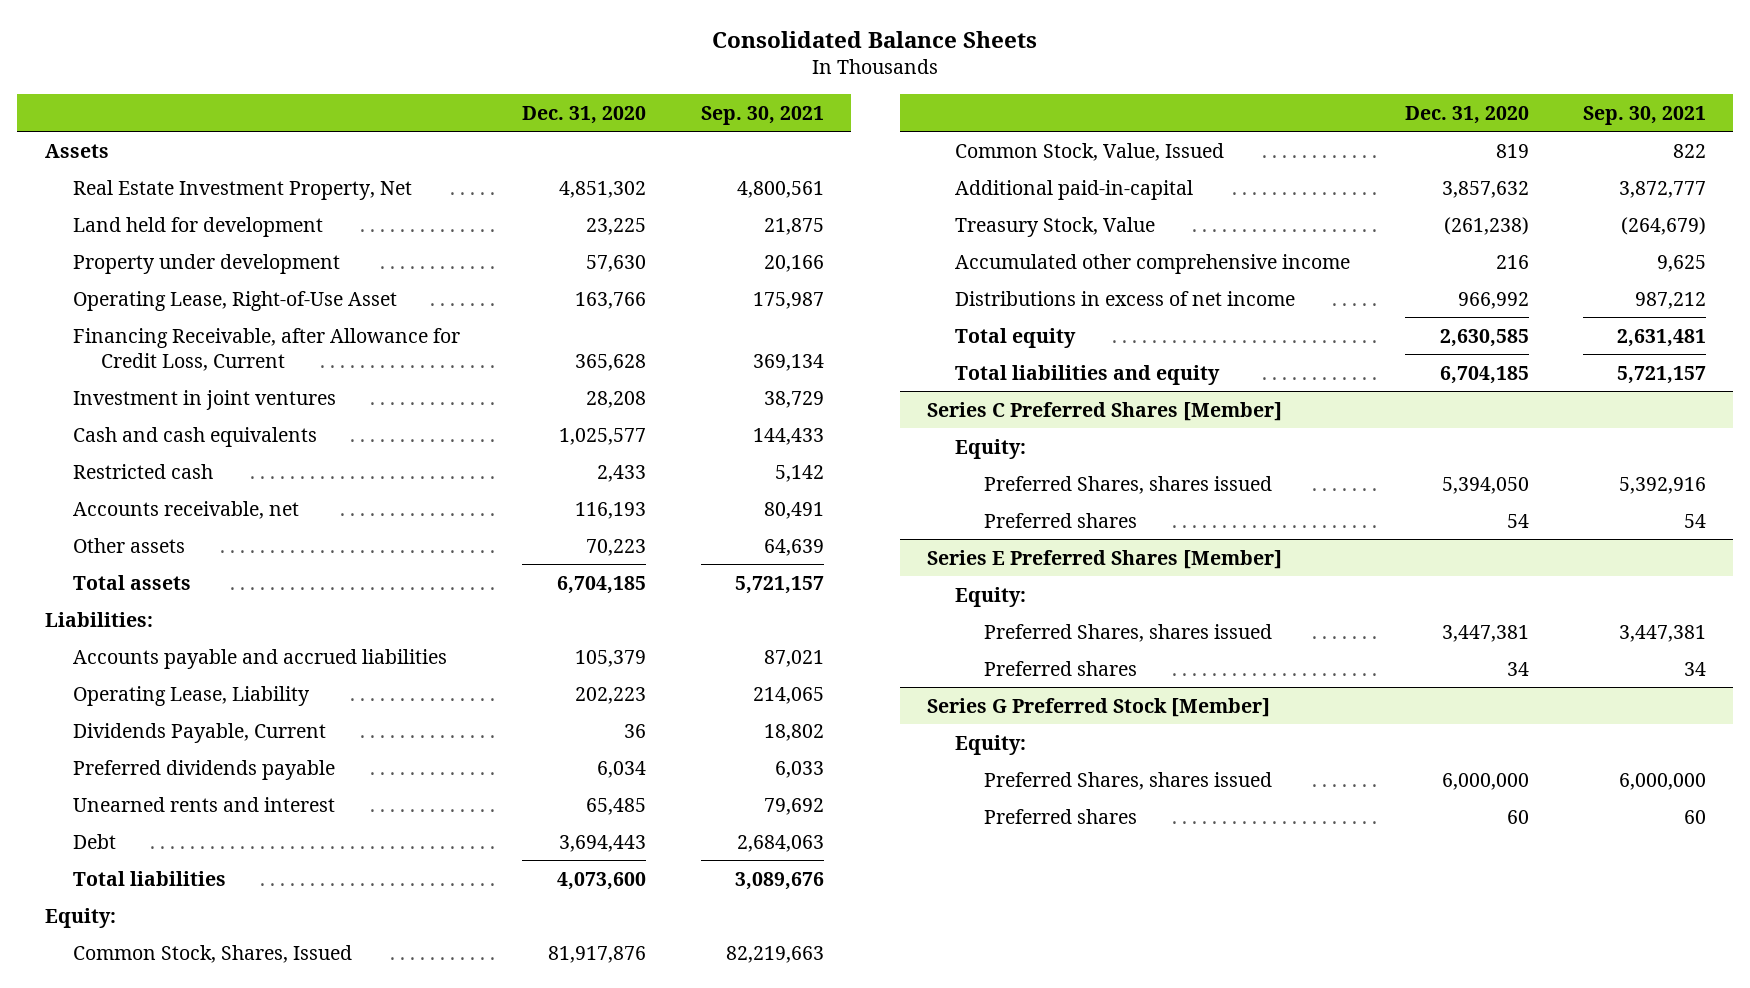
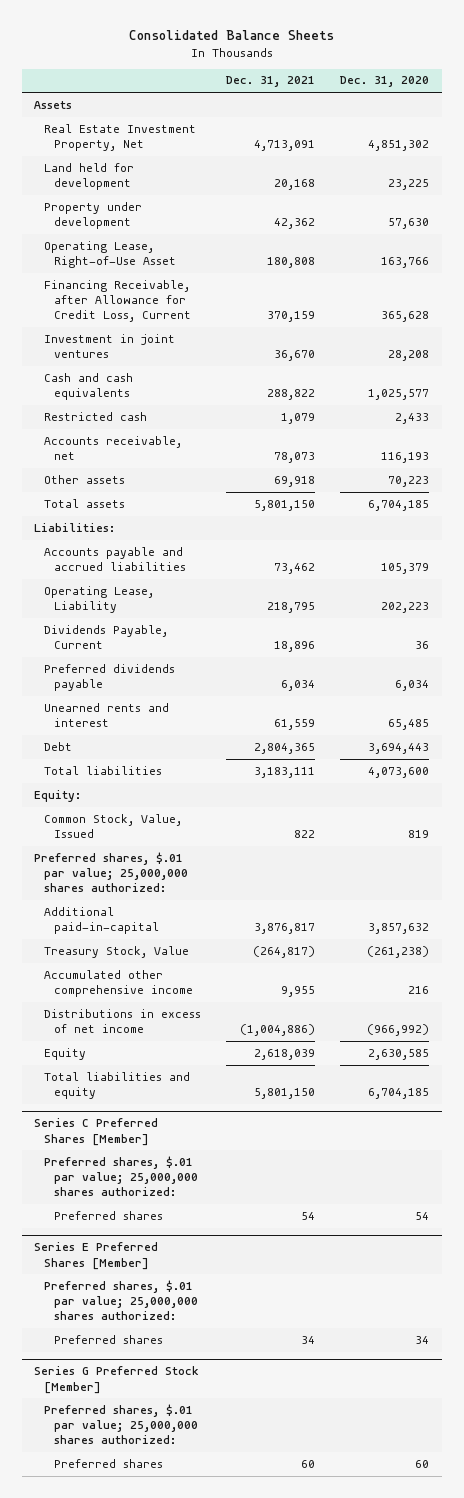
[700,105,824,125] Sep. 30, 2021 -> none
none -> [226,76,316,88] Dec. 31, 2021
[72,944,352,963] Common Stock, Shares, Issued -> none
none -> [34,851,189,893] Preferred shares, $.01 par value; 25,000,000 shares authorized:
[1457,291,1529,309] 966,992 -> [367,1024,430,1037] (966,992)
[955,327,1077,348] Total equity -> [44,1047,87,1060] Equity
[955,438,1027,459] Equity: -> none
[983,475,1272,494] Preferred Shares, shares issued -> none
none -> [44,1155,198,1197] Preferred shares, $.01 par value; 25,000,000 shares authorized:
[955,586,1027,607] Equity: -> none
[983,623,1272,642] Preferred Shares, shares issued -> none
none -> [44,1279,198,1321] Preferred shares, $.01 par value; 25,000,000 shares authorized:
[955,734,1027,755] Equity: -> none
[983,771,1272,790] Preferred Shares, shares issued -> none
none -> [44,1403,198,1445] Preferred shares, $.01 par value; 25,000,000 shares authorized:

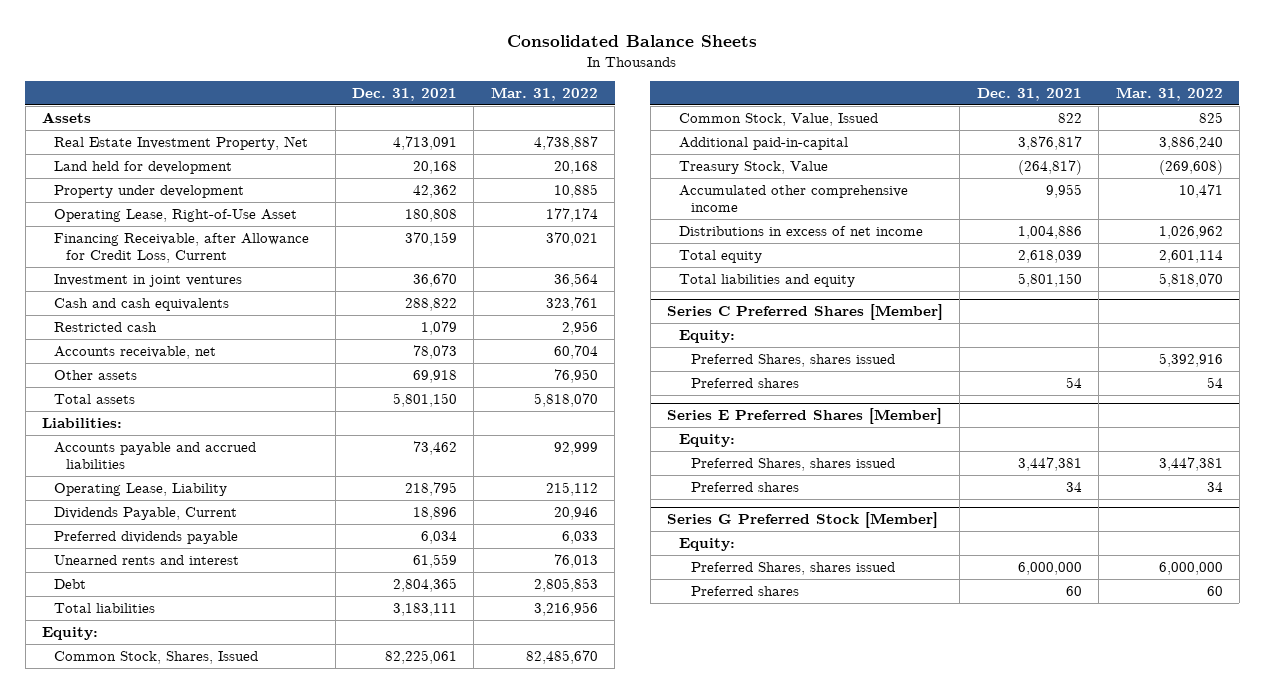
[340,76,430,88] Dec. 31, 2020 -> none
none -> [490,86,598,101] Mar. 31, 2022
none -> [53,650,258,664] Common Stock, Shares, Issued
[34,851,189,893] Preferred shares, $.01 par value; 25,000,000 shares authorized: -> none
[240,1024,316,1037] (1,004,886) -> [1017,225,1082,239] 1,004,886
[44,1047,87,1060] Equity -> [678,249,762,263] Total equity
[44,1155,198,1197] Preferred shares, $.01 par value; 25,000,000 shares authorized: -> none
none -> [678,329,735,343] Equity:
none -> [690,353,895,367] Preferred Shares, shares issued
[44,1279,198,1321] Preferred shares, $.01 par value; 25,000,000 shares authorized: -> none
none -> [678,433,735,447] Equity:
none -> [690,457,895,471] Preferred Shares, shares issued
[44,1403,198,1445] Preferred shares, $.01 par value; 25,000,000 shares authorized: -> none
none -> [678,537,735,551] Equity:
none -> [690,561,895,575] Preferred Shares, shares issued

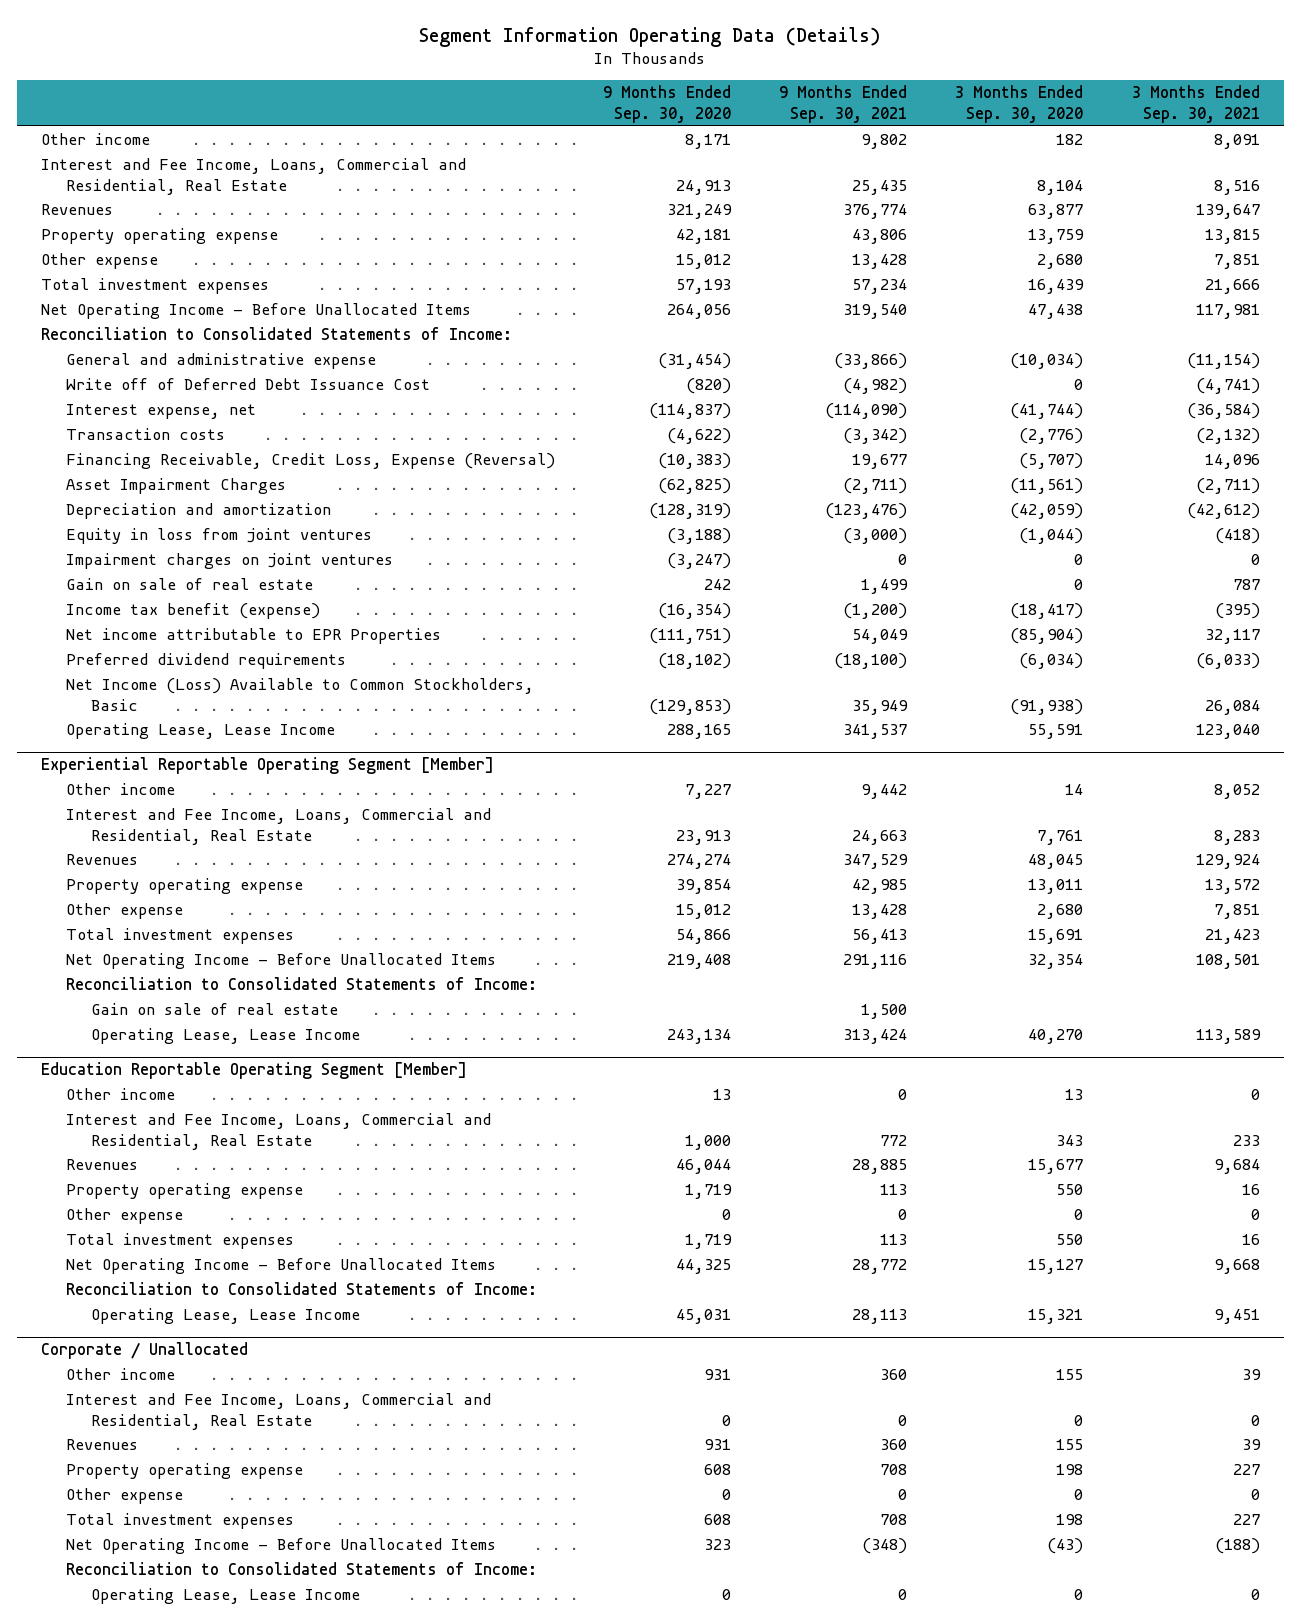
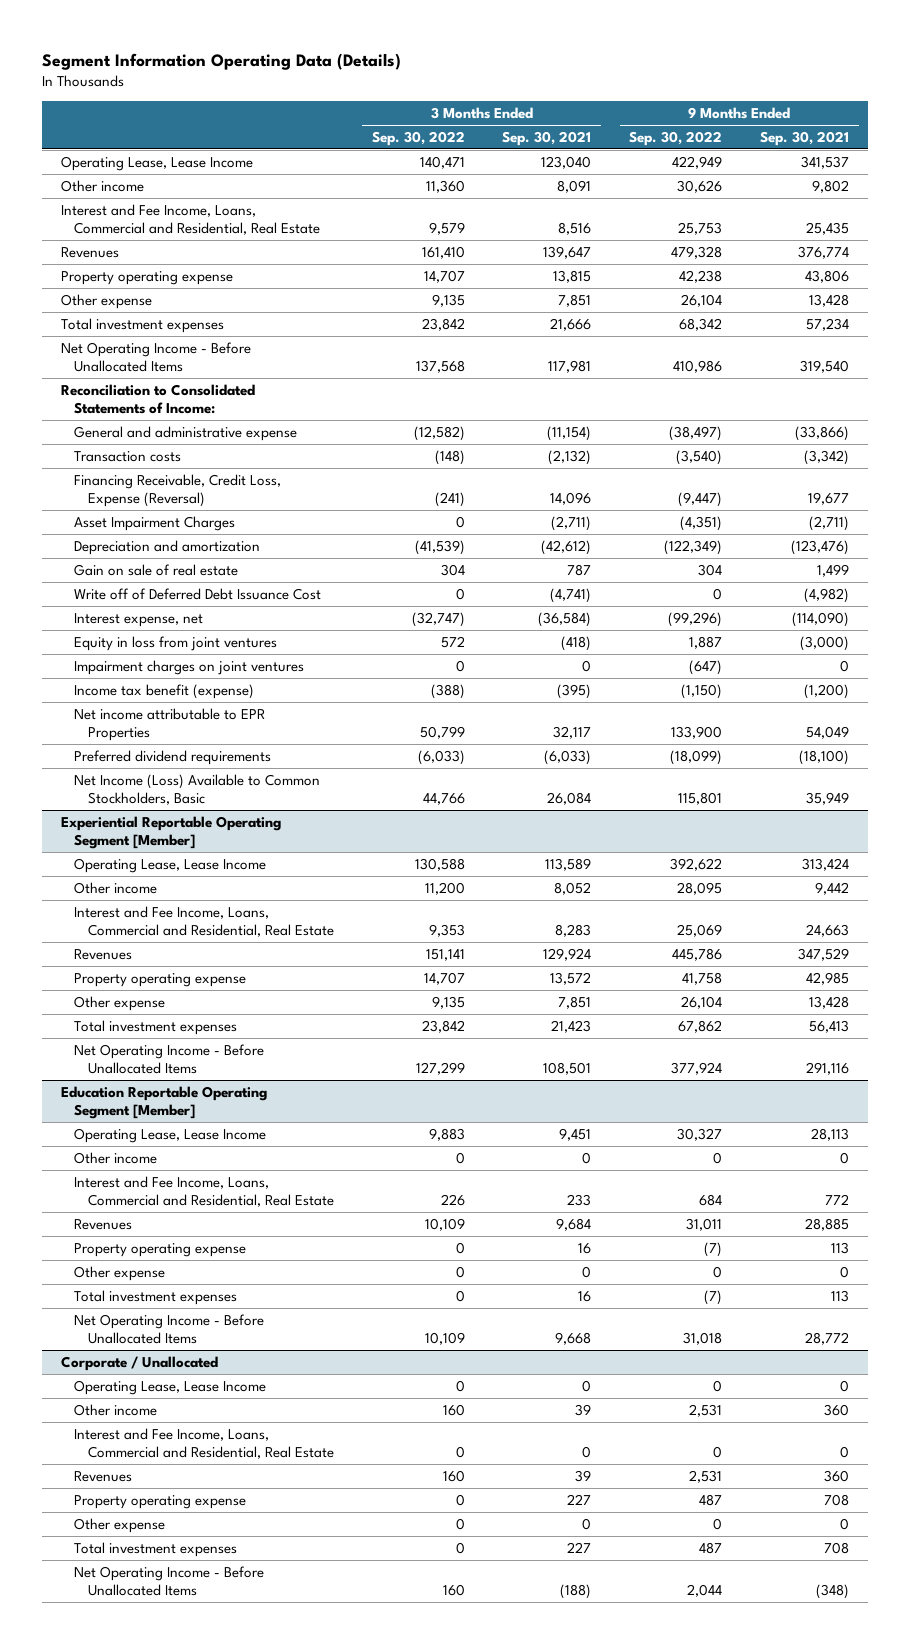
[602,85,731,123] 9 Months Ended Sep. 30, 2020 -> none
[955,85,1084,123] 3 Months Ended Sep. 30, 2020 -> none
none -> [371,131,465,147] Sep. 30, 2022
none -> [629,131,723,147] Sep. 30, 2022
[65,723,335,740] Operating Lease, Lease Income -> [61,155,254,171] Operating Lease, Lease Income
[65,578,313,591] Gain on sale of real estate -> [74,563,239,576] Gain on sale of real estate
[65,378,430,391] Write off of Deferred Debt Issuance Cost -> [74,587,322,600] Write off of Deferred Debt Issuance Cost
[65,404,256,420] Interest expense, net -> [74,612,204,627] Interest expense, net
[90,1028,360,1045] Operating Lease, Lease Income -> [74,857,267,873] Operating Lease, Lease Income
[65,977,537,991] Reconciliation to Consolidated Statements of Income: -> none
[90,1003,338,1016] Gain on sale of real estate -> none
[90,1308,360,1325] Operating Lease, Lease Income -> [74,1127,267,1143] Operating Lease, Lease Income
[65,1282,537,1296] Reconciliation to Consolidated Statements of Income: -> none
[90,1588,360,1605] Operating Lease, Lease Income -> [74,1379,267,1395] Operating Lease, Lease Income
[65,1562,537,1576] Reconciliation to Consolidated Statements of Income: -> none

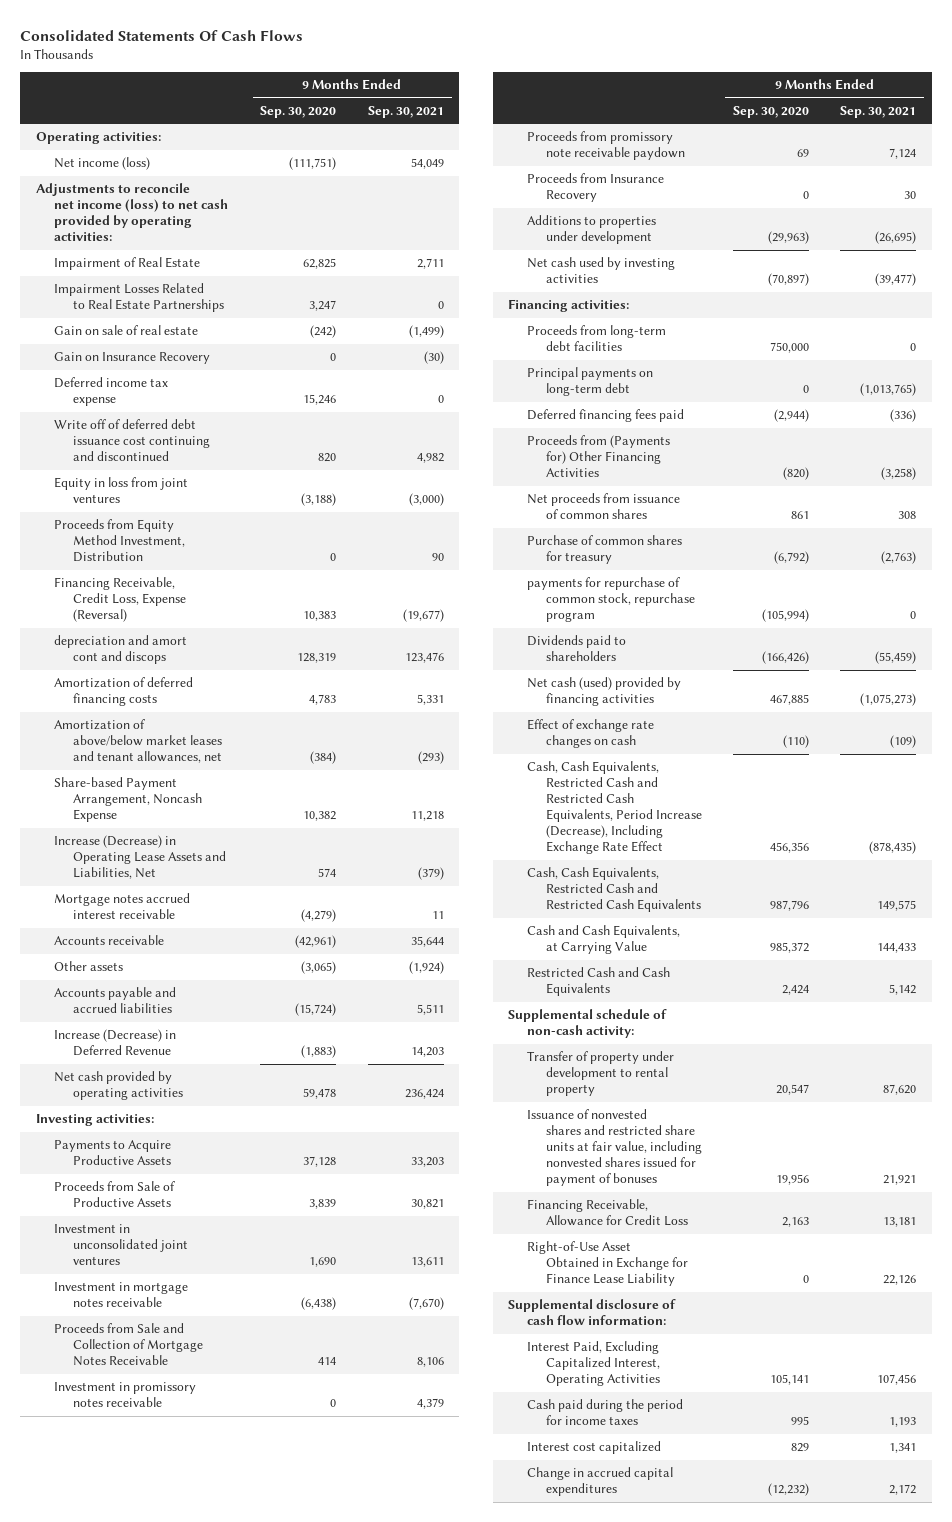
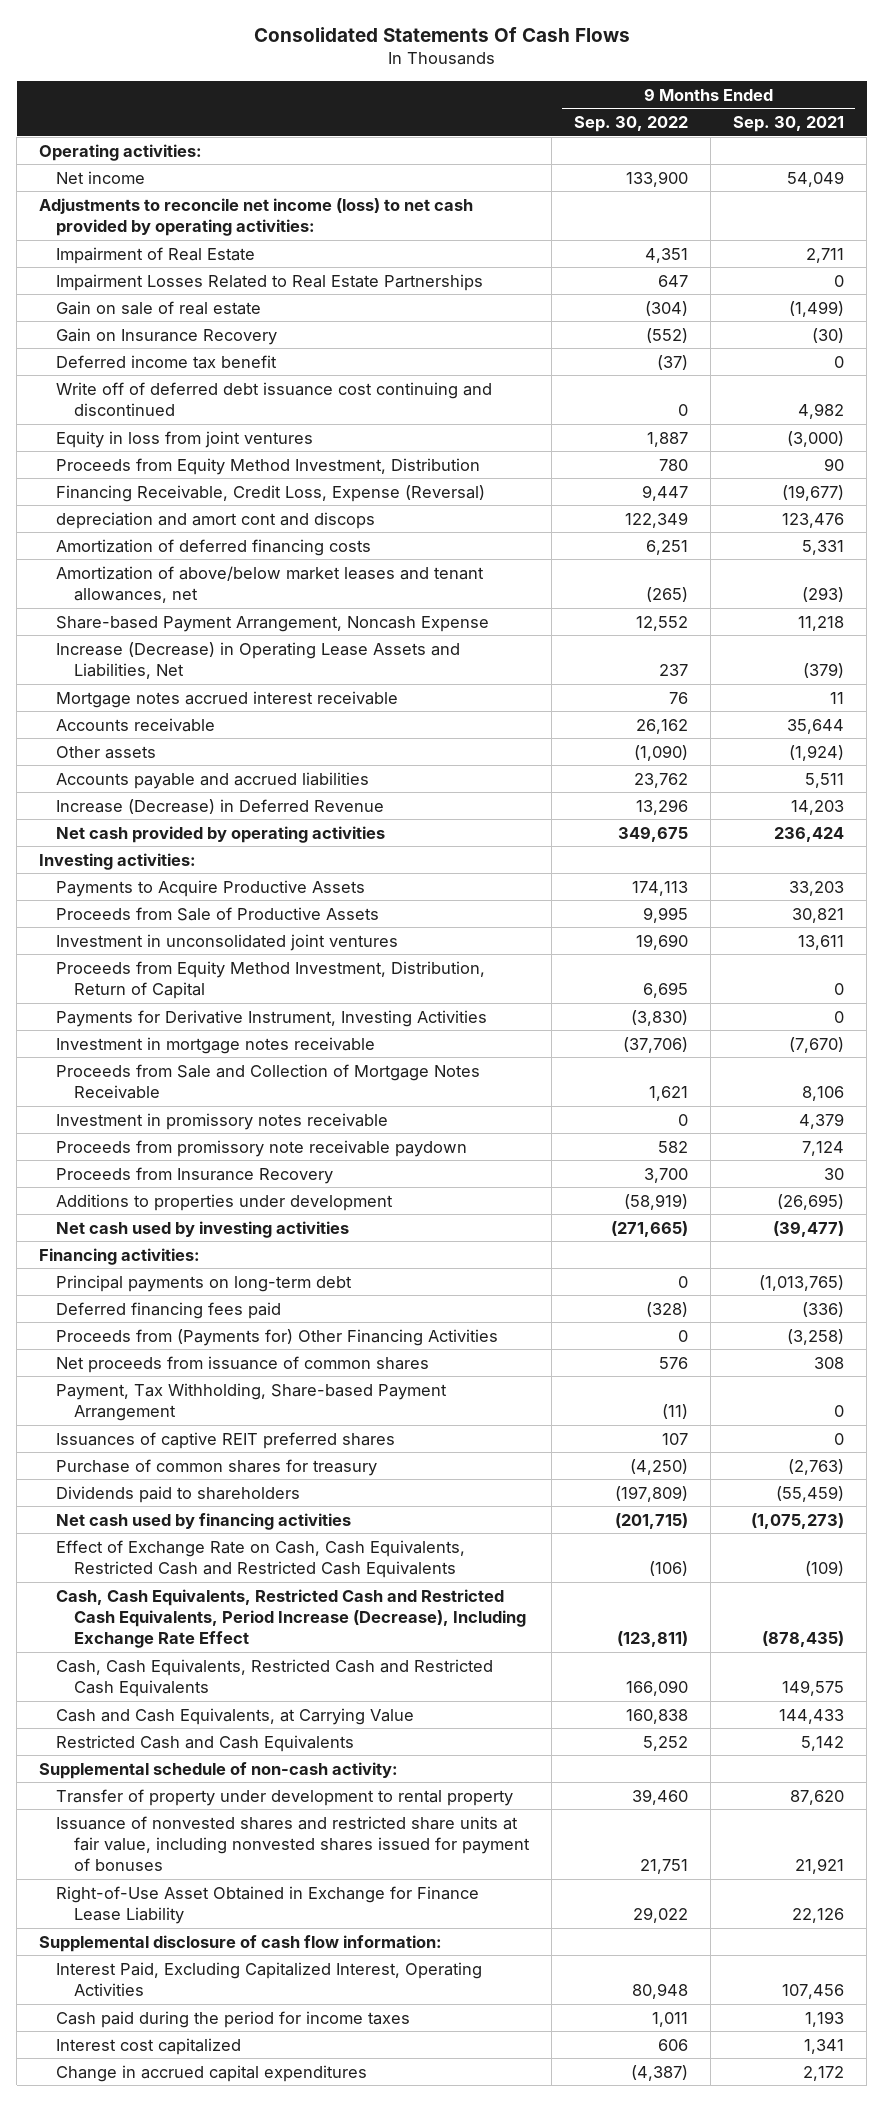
[260,105,337,118] Sep. 30, 2020 -> none
none -> [573,115,688,132] Sep. 30, 2022
[54,157,151,171] Net income (loss) -> [56,170,146,184] Net income
[54,377,169,407] Deferred income tax expense -> [56,354,278,369] Deferred income tax benefit
none -> [56,960,486,999] Proceeds from Equity Method Investment, Distribution, Return of Capital
none -> [56,1009,488,1027] Payments for Derivative Instrument, Investing Activities
[527,325,667,352] Proceeds from long-term debt facilities -> none
none -> [56,1382,448,1421] Payment, Tax Withholding, Share-based Payment Arrangement
none -> [56,1431,396,1449] Issuances of captive REIT preferred shares
[527,577,695,623] payments for repurchase of common stock, repurchase program -> none
[527,677,682,707] Net cash (used) provided by financing activities -> [56,1512,352,1530] Net cash used by financing activities
[527,719,655,749] Effect of exchange rate changes on cash -> [56,1539,466,1578] Effect of Exchange Rate on Cash, Cash Equivalents, Restricted Cash and Restricted Cash Equivalents
[527,1199,688,1227] Financing Receivable, Allowance for Credit Loss -> none

